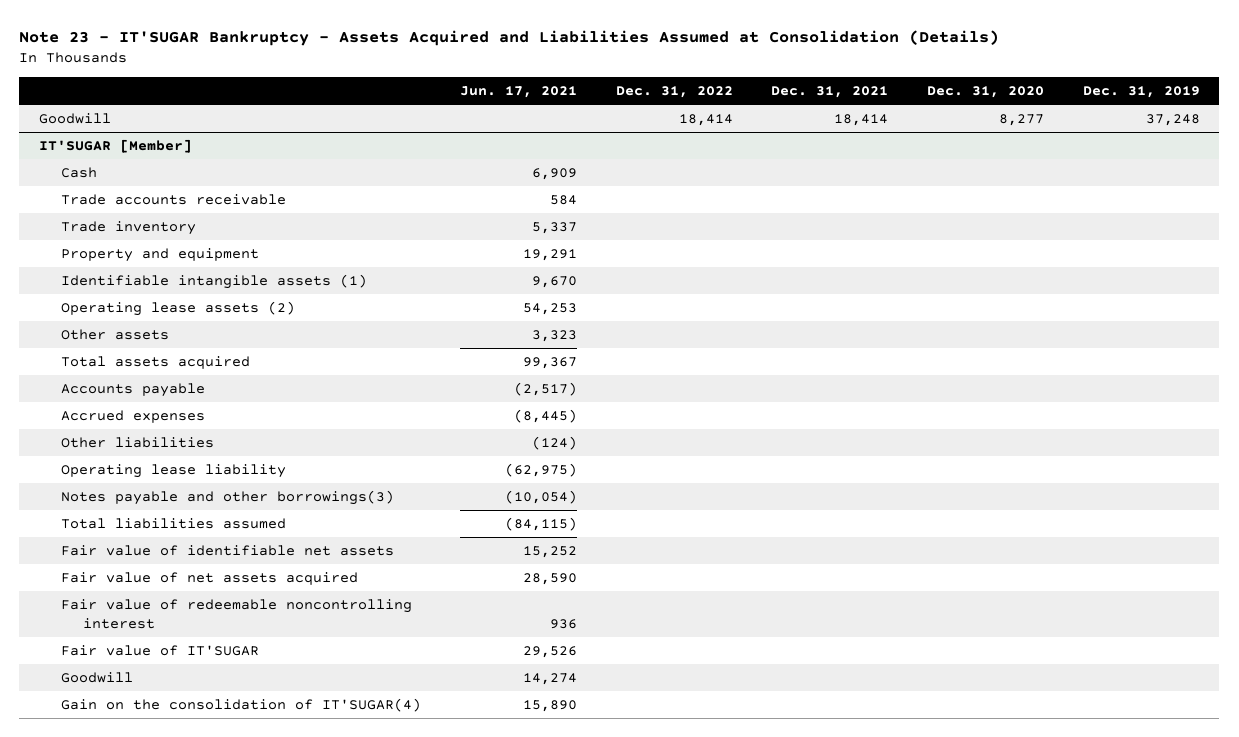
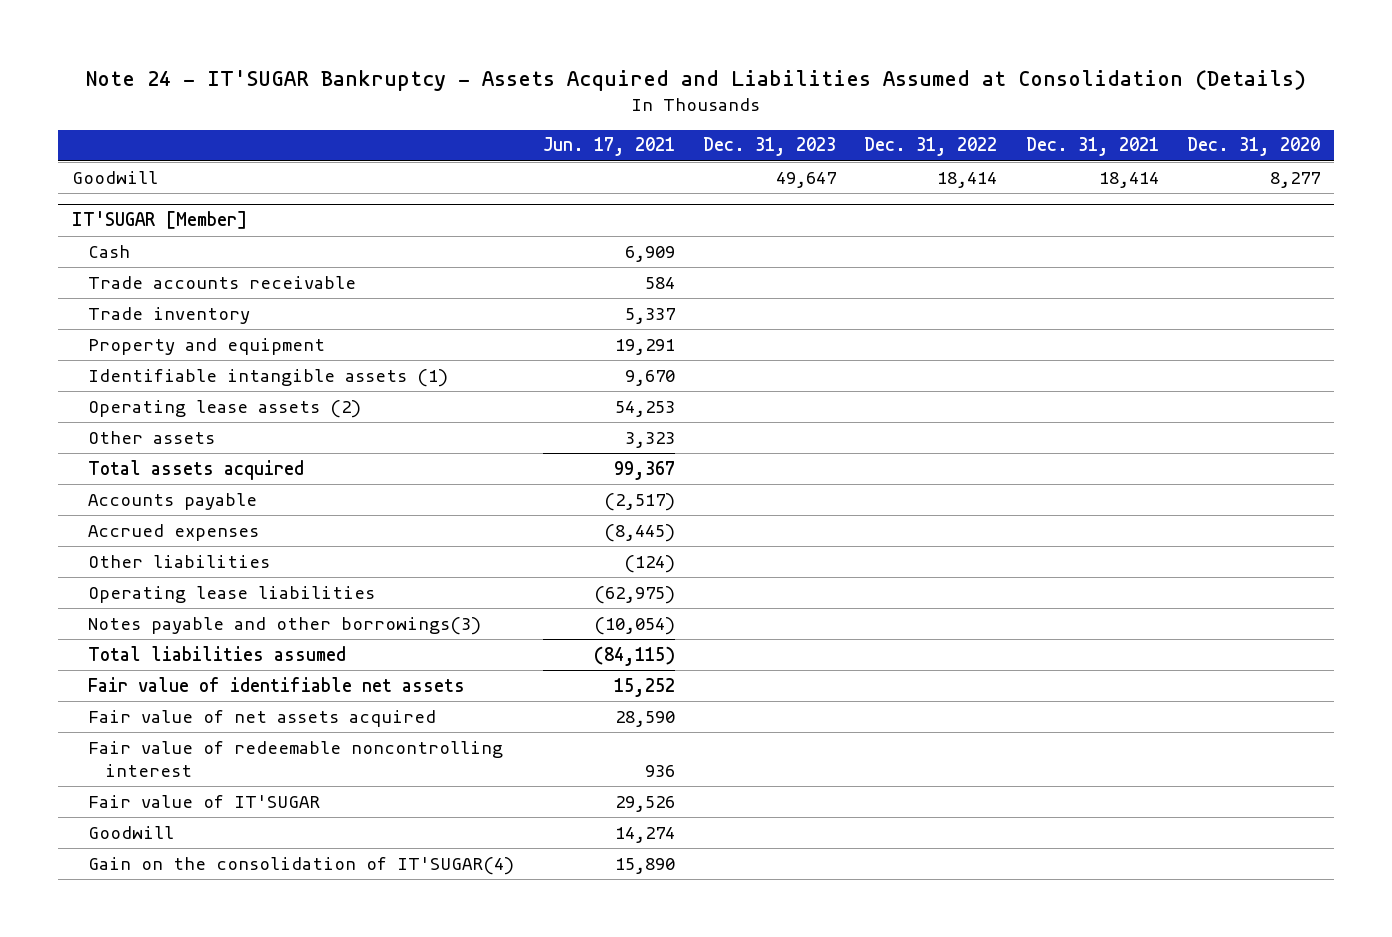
[19,30,1000,47] Note 23 - IT'SUGAR Bankruptcy - Assets Acquired and Liabilities Assumed at Consolidation (Details) -> [85,70,1306,92] Note 24 - IT'SUGAR Bankruptcy - Assets Acquired and Liabilities Assumed at Consolidation (Details)
[1082,85,1200,98] Dec. 31, 2019 -> none
none -> [702,137,836,157] Dec. 31, 2023
[60,464,286,479] Operating lease liability -> [88,585,376,603] Operating lease liabilities

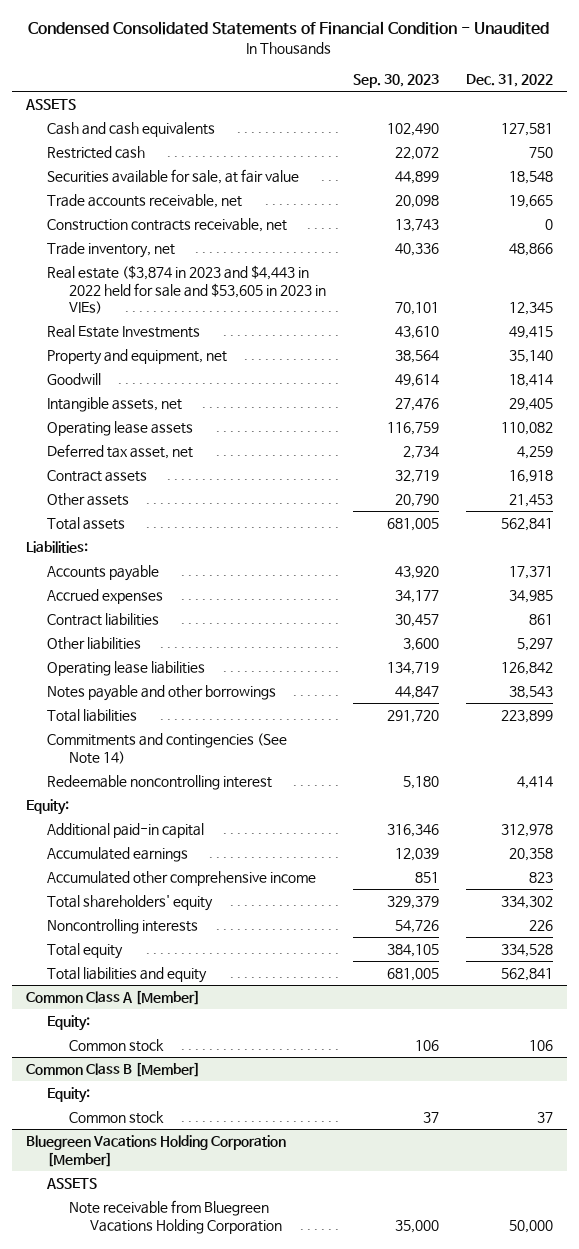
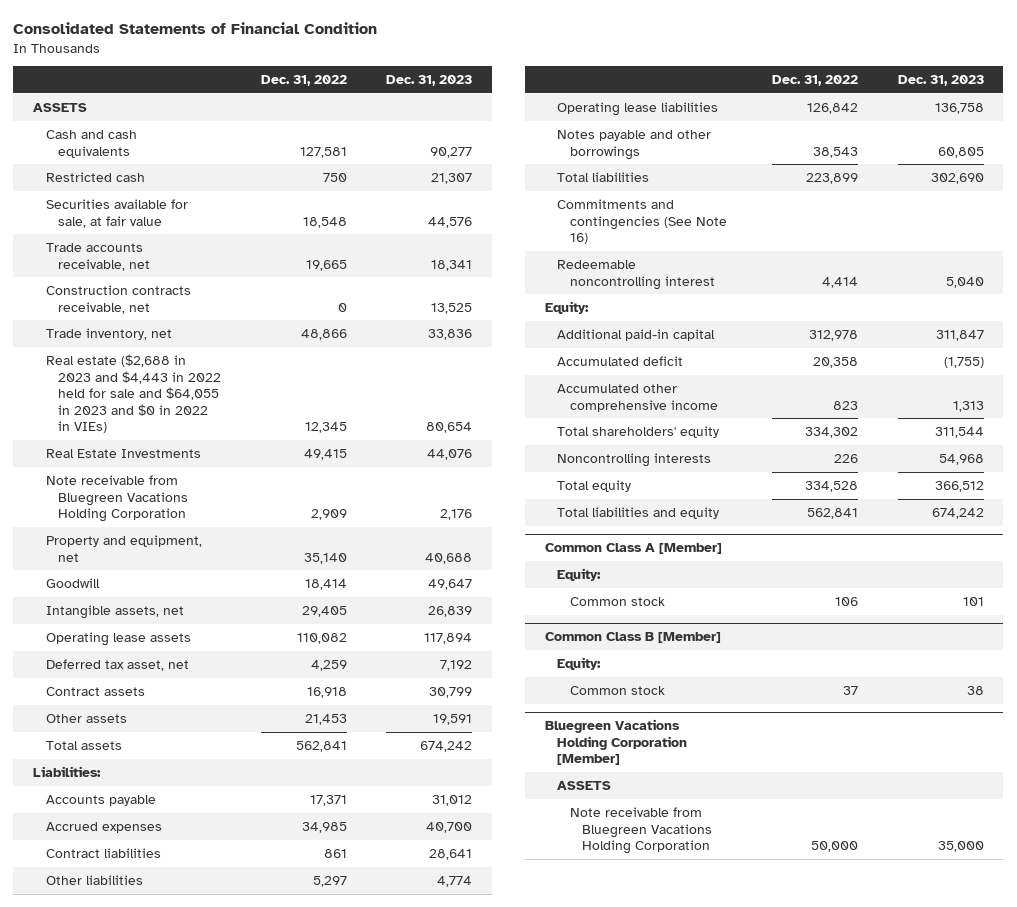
[28,20,550,35] Condensed Consolidated Statements of Financial Condition - Unaudited -> [13,22,378,35] Consolidated Statements of Financial Condition
[353,74,440,89] Sep. 30, 2023 -> none
none -> [385,75,472,87] Dec. 31, 2023
[47,265,326,315] Real estate ($3,874 in 2023 and $4,443 in 2022 held for sale and $53,605 in 2023 in VIEs) -> [45,353,222,434] Real estate ($2,688 in 2023 and $4,443 in 2022 held for sale and $64,055 in 2023 and $0 in 2022 in VIEs)
none -> [45,474,189,523] Note receivable from Bluegreen Vacations Holding Corporation
[47,733,288,764] Commitments and contingencies (See Note 14) -> [557,198,727,245] Commitments and contingencies (See Note 16)
[47,847,189,863] Accumulated earnings -> [557,355,684,366] Accumulated deficit

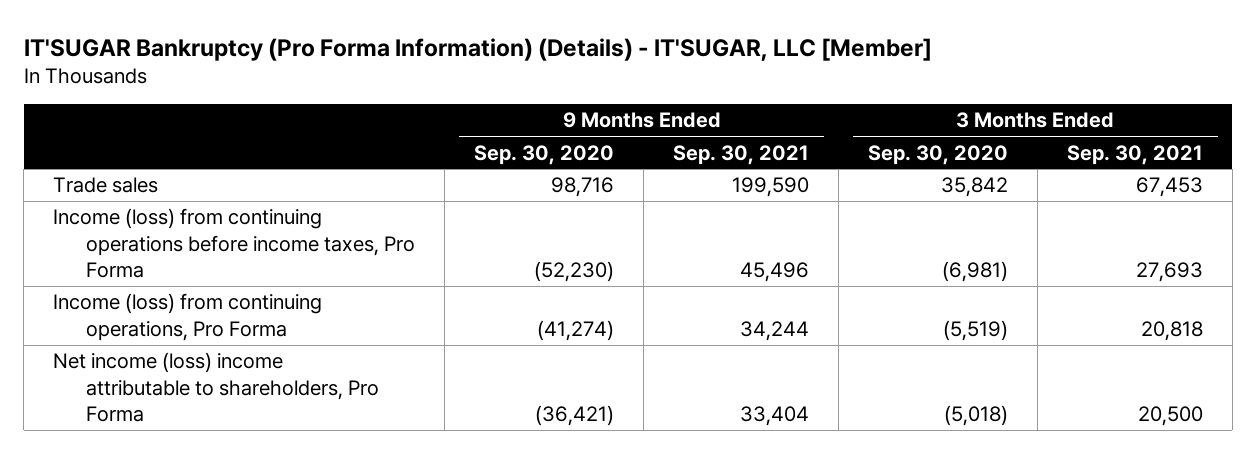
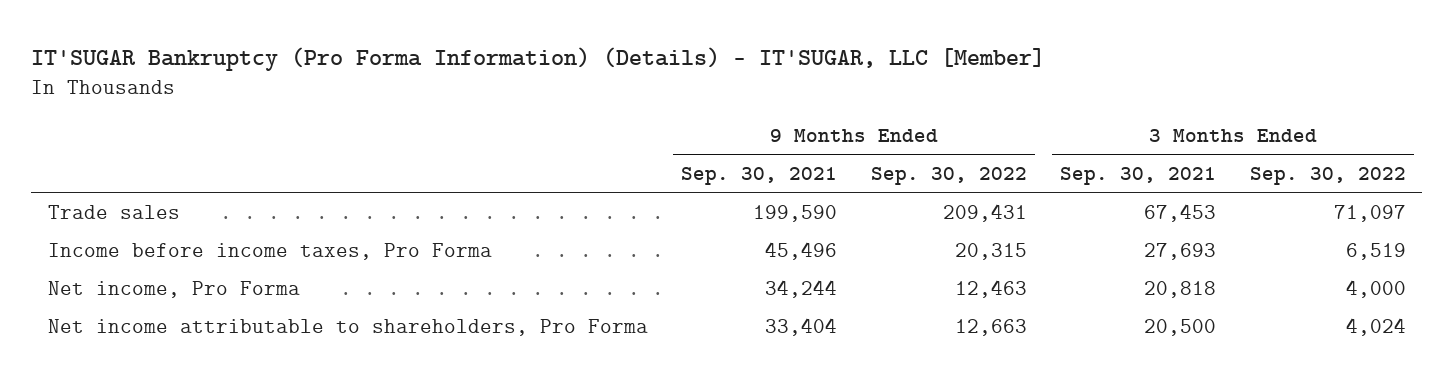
[474,144,615,165] Sep. 30, 2020 -> none
[867,144,1008,165] Sep. 30, 2020 -> none
none -> [870,166,1027,185] Sep. 30, 2022
none -> [1249,166,1406,185] Sep. 30, 2022
[53,208,416,278] Income (loss) from continuing operations before income taxes, Pro Forma -> [47,242,492,260] Income before income taxes, Pro Forma
[53,293,323,341] Income (loss) from continuing operations, Pro Forma -> [47,280,300,298] Net income, Pro Forma
[53,352,380,422] Net income (loss) income attributable to shareholders, Pro Forma -> [47,318,648,336] Net income attributable to shareholders, Pro Forma

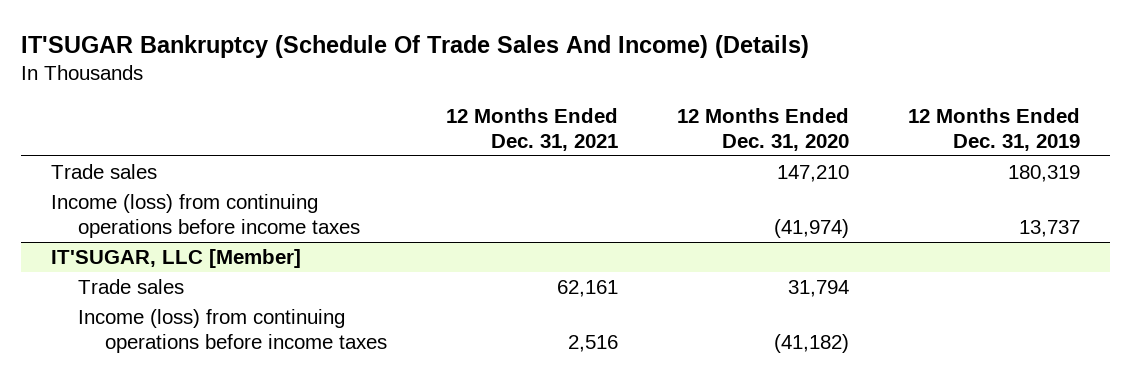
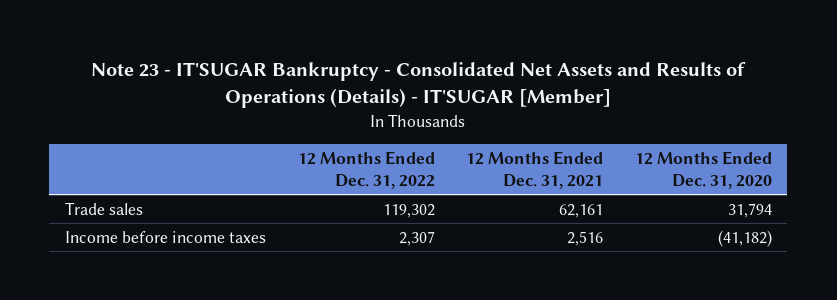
[21,34,810,58] IT'SUGAR Bankruptcy (Schedule Of Trade Sales And Income) (Details) -> [91,62,747,109] Note 23 - IT'SUGAR Bankruptcy - Consolidated Net Assets and Results of Operations (Details) - IT'SUGAR [Member]
[908,107,1081,151] 12 Months Ended Dec. 31, 2019 -> none
none -> [297,150,435,189] 12 Months Ended Dec. 31, 2022
[50,164,157,180] Trade sales -> none
[50,194,360,239] Income (loss) from continuing operations before income taxes -> none
[50,249,301,269] IT'SUGAR, LLC [Member] -> none
[77,309,387,354] Income (loss) from continuing operations before income taxes -> [65,230,267,243] Income before income taxes

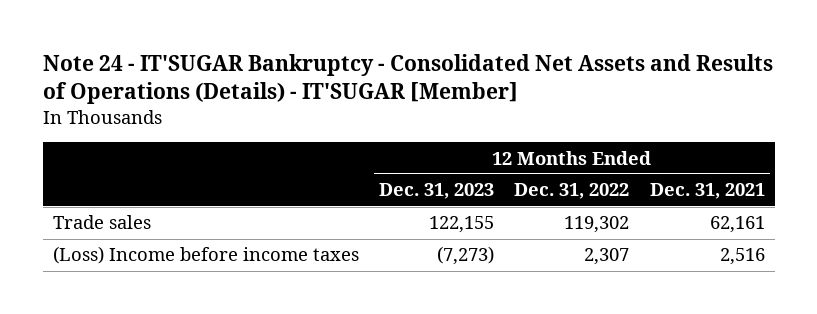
[91,62,747,109] Note 23 - IT'SUGAR Bankruptcy - Consolidated Net Assets and Results of Operations (Details) - IT'SUGAR [Member] -> [42,53,773,105] Note 24 - IT'SUGAR Bankruptcy - Consolidated Net Assets and Results of Operations (Details) - IT'SUGAR [Member]
[634,150,772,189] 12 Months Ended Dec. 31, 2020 -> none
none -> [378,183,494,200] Dec. 31, 2023
[65,230,267,243] Income before income taxes -> [52,246,359,265] (Loss) Income before income taxes

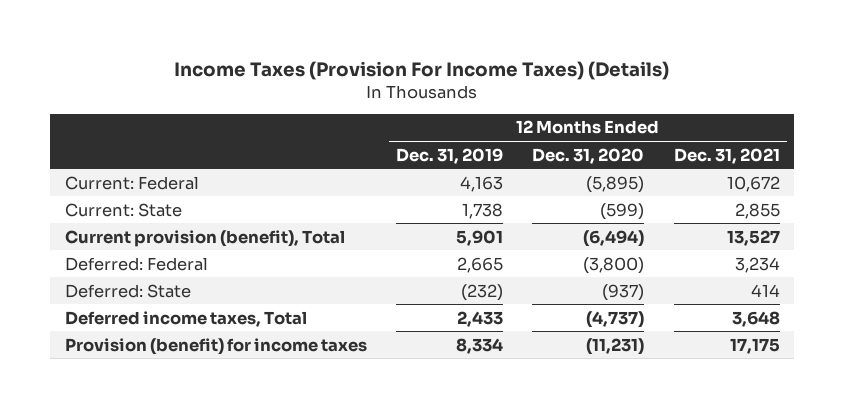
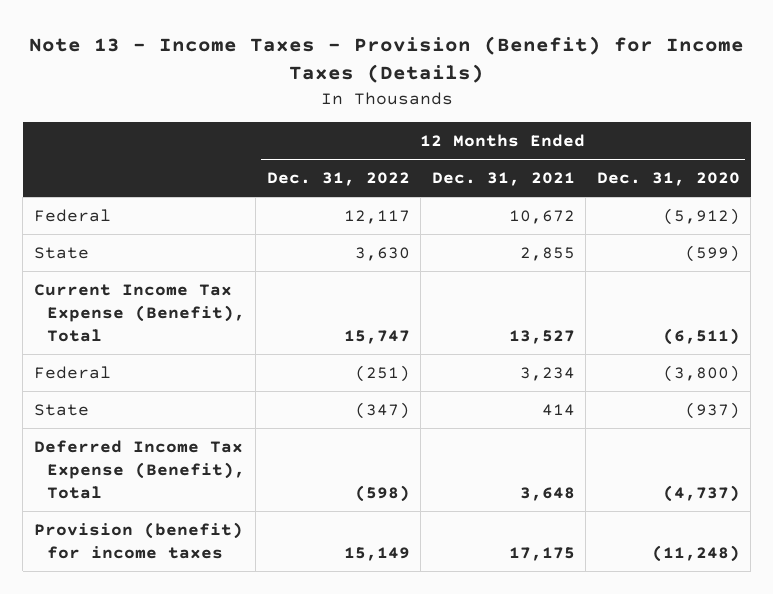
[174,60,670,80] Income Taxes (Provision For Income Taxes) (Details) -> [28,35,744,84] Note 13 - Income Taxes - Provision (Benefit) for Income Taxes (Details)
[396,147,504,164] Dec. 31, 2019 -> none
none -> [266,171,410,186] Dec. 31, 2022
[65,175,200,190] Current: Federal -> [33,208,111,222] Federal
[586,175,645,193] (5,895) -> [662,207,740,225] (5,912)
[65,202,183,217] Current: State -> [33,246,89,259] State
[65,229,346,247] Current provision (benefit), Total -> [33,283,245,342] Current Income Tax Expense (Benefit), Total
[583,229,645,247] (6,494) -> [662,327,740,345] (6,511)
[65,256,209,271] Deferred: Federal -> [33,365,111,379] Federal
[65,283,192,298] Deferred: State -> [33,403,89,416] State
[65,310,308,327] Deferred income taxes, Total -> [33,439,245,499] Deferred Income Tax Expense (Benefit), Total
[586,337,645,355] (11,231) -> [651,544,740,562] (11,248)

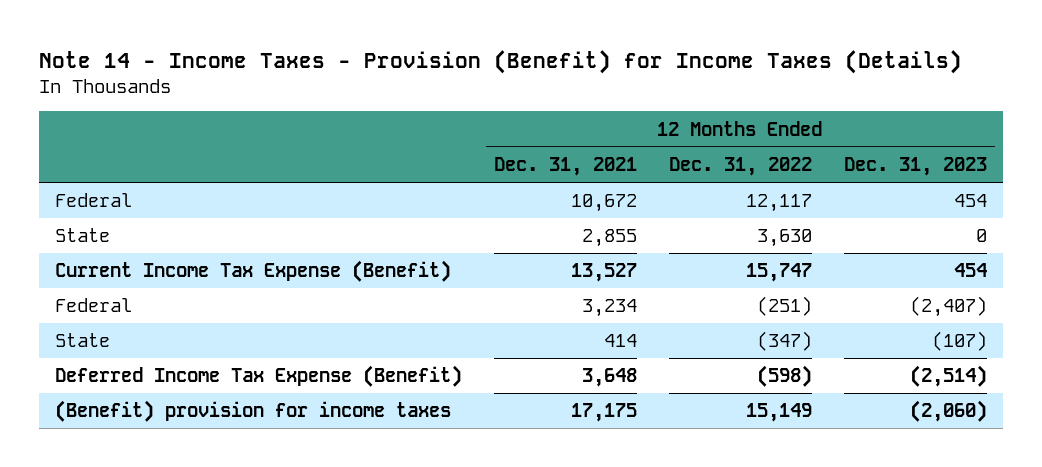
[28,35,744,84] Note 13 - Income Taxes - Provision (Benefit) for Income Taxes (Details) -> [39,50,963,75] Note 14 - Income Taxes - Provision (Benefit) for Income Taxes (Details)
[596,171,740,186] Dec. 31, 2020 -> none
none -> [843,157,987,177] Dec. 31, 2023
[33,283,245,342] Current Income Tax Expense (Benefit), Total -> [55,260,452,283] Current Income Tax Expense (Benefit)
[33,439,245,499] Deferred Income Tax Expense (Benefit), Total -> [55,365,463,388] Deferred Income Tax Expense (Benefit)
[33,521,243,559] Provision (benefit) for income taxes -> [55,400,452,423] (Benefit) provision for income taxes

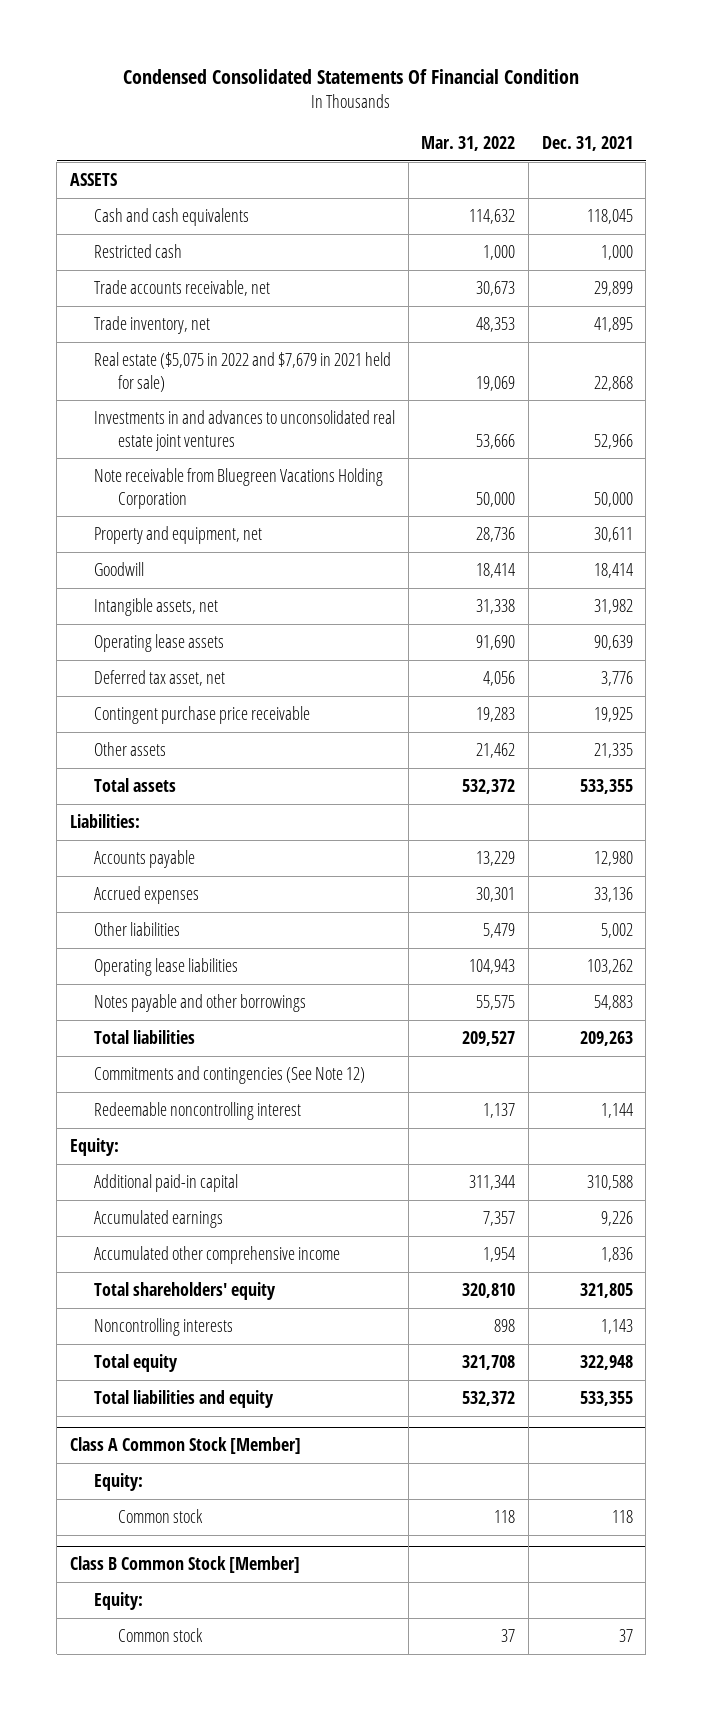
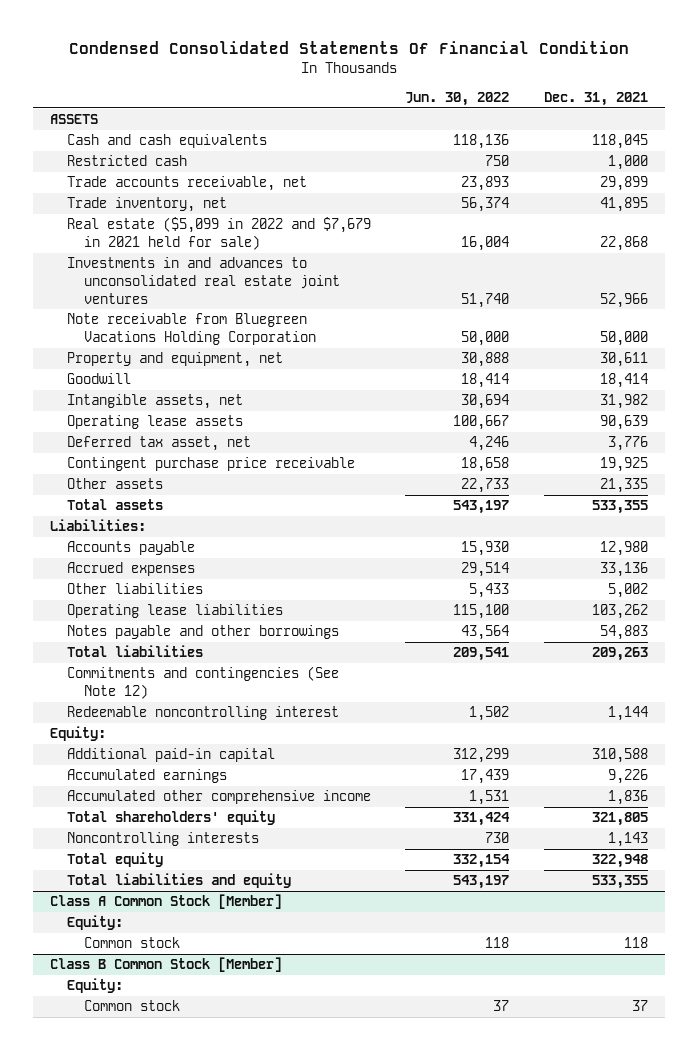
[421,136,516,152] Mar. 31, 2022 -> none
none -> [405,92,510,107] Jun. 30, 2022
[93,352,391,392] Real estate ($5,075 in 2022 and $7,679 in 2021 held for sale) -> [67,217,372,251] Real estate ($5,099 in 2022 and $7,679 in 2021 held for sale)

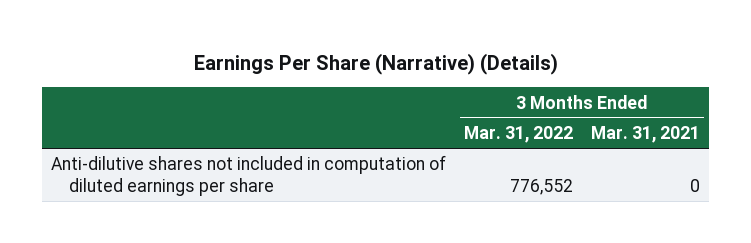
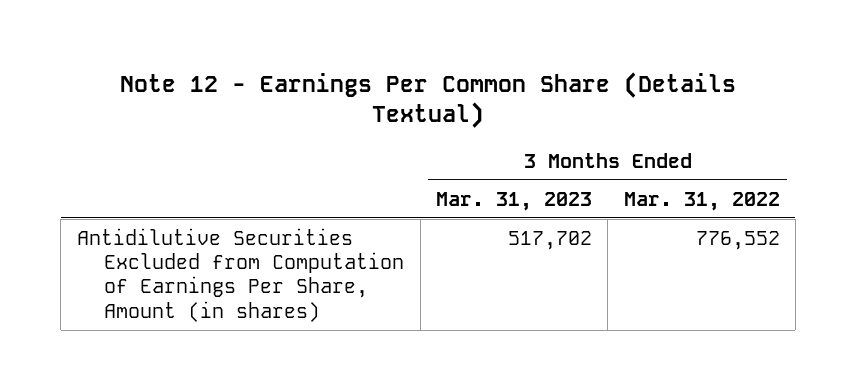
[193,52,558,75] Earnings Per Share (Narrative) (Details) -> [120,71,737,129] Note 12 - Earnings Per Common Share (Details Textual)
[590,126,700,144] Mar. 31, 2021 -> none
none -> [435,191,592,211] Mar. 31, 2023
[51,155,447,196] Anti-dilutive shares not included in computation of diluted earnings per share -> [76,227,405,322] Antidilutive Securities Excluded from Computation of Earnings Per Share, Amount (in shares)

